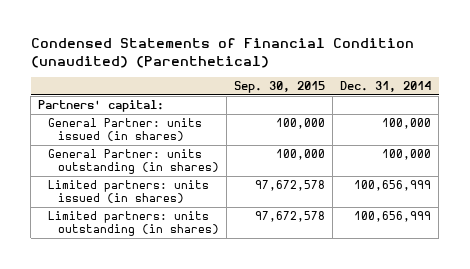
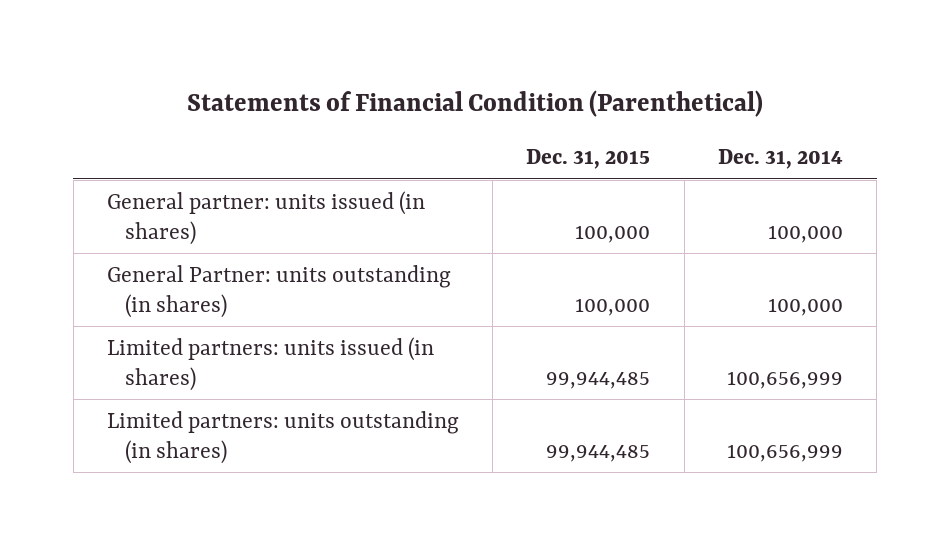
[30,38,414,68] Condensed Statements of Financial Condition (unaudited) (Parenthetical) -> [186,90,763,118] Statements of Financial Condition (Parenthetical)
[234,80,326,93] Sep. 30, 2015 -> none
none -> [526,149,651,170] Dec. 31, 2015
[38,100,165,113] Partners' capital: -> none
[48,118,203,142] General Partner: units issued (in shares) -> [106,190,425,245] General partner: units issued (in shares)

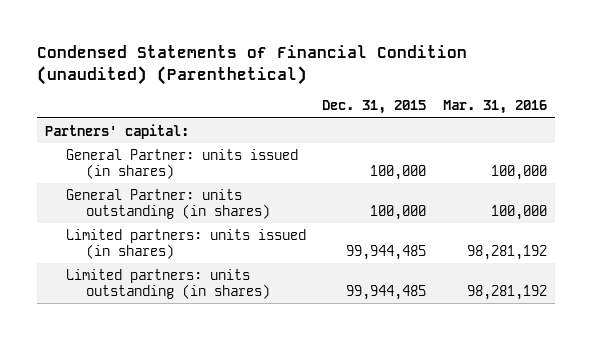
[186,90,763,118] Statements of Financial Condition (Parenthetical) -> [36,45,467,85] Condensed Statements of Financial Condition (unaudited) (Parenthetical)
[717,149,843,170] Dec. 31, 2014 -> none
none -> [442,100,547,115] Mar. 31, 2016
none -> [44,123,189,139] Partners' capital:
[106,190,425,245] General partner: units issued (in shares) -> [65,148,298,180] General Partner: units issued (in shares)

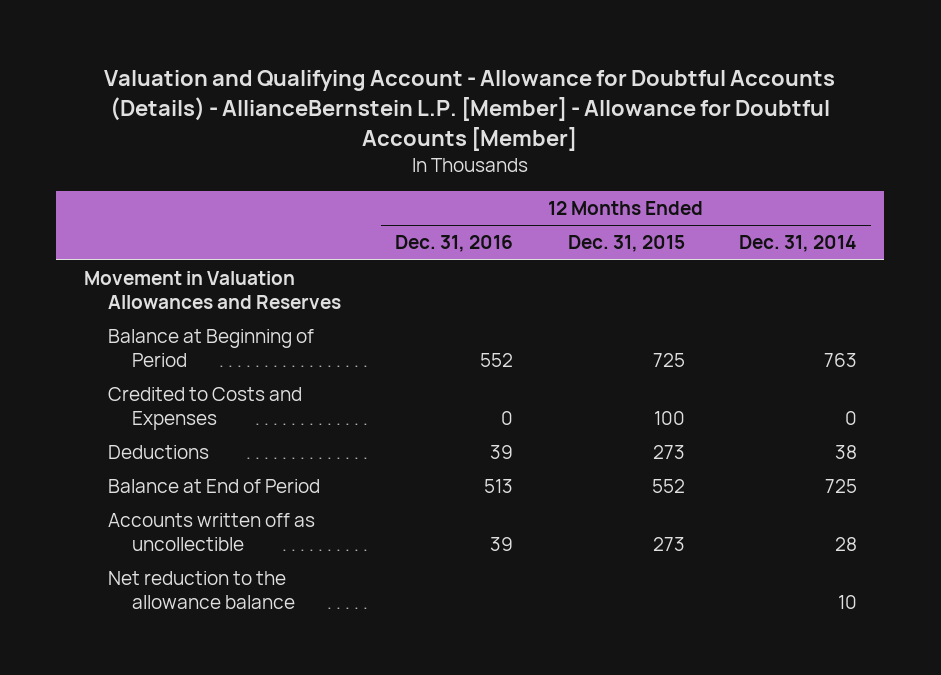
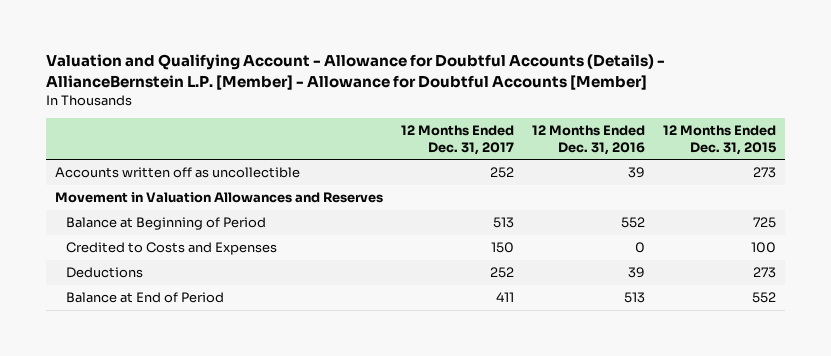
[739,235,858,253] Dec. 31, 2014 -> none
none -> [401,125,515,155] 12 Months Ended Dec. 31, 2017
[107,513,315,551] Accounts written off as uncollectible -> [54,167,300,179] Accounts written off as uncollectible
[107,571,295,609] Net reduction to the allowance balance -> none

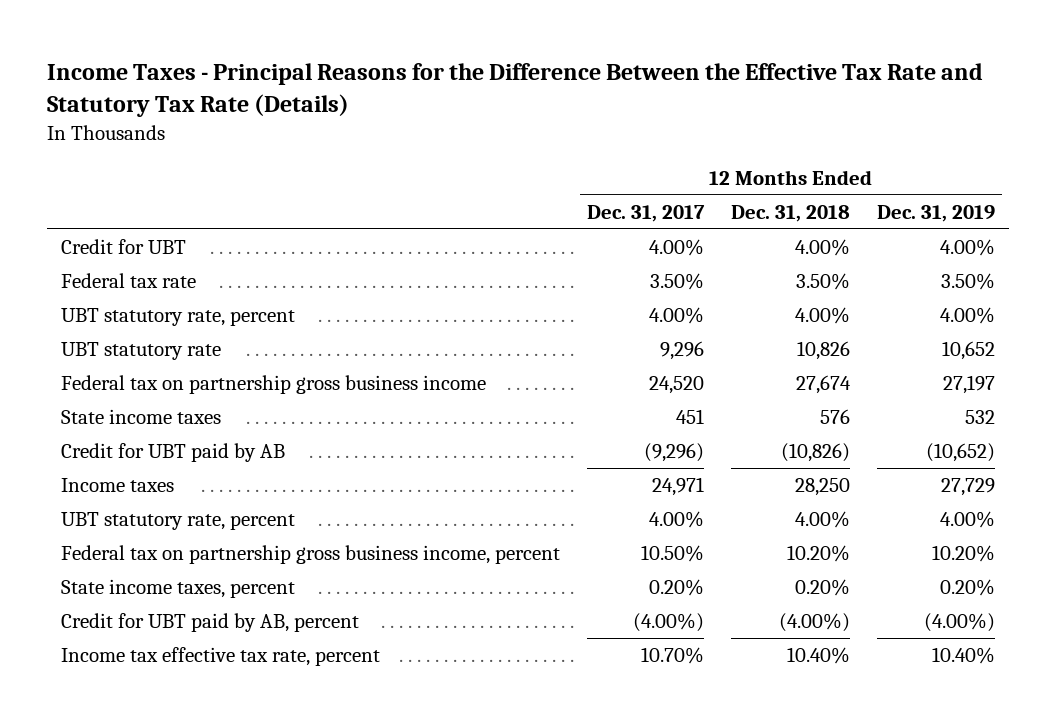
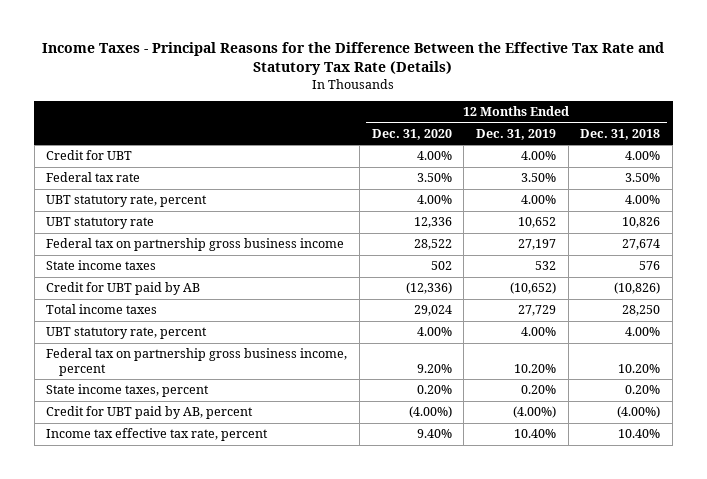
[587,204,706,222] Dec. 31, 2017 -> none
none -> [371,129,452,141] Dec. 31, 2020
[60,478,174,493] Income taxes -> [46,304,158,315] Total income taxes

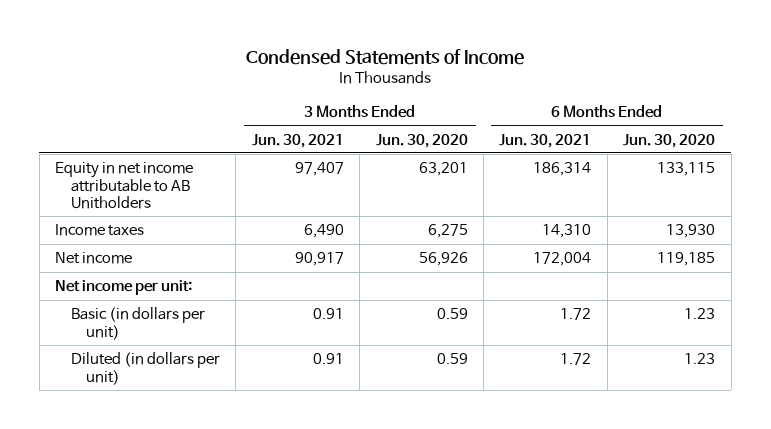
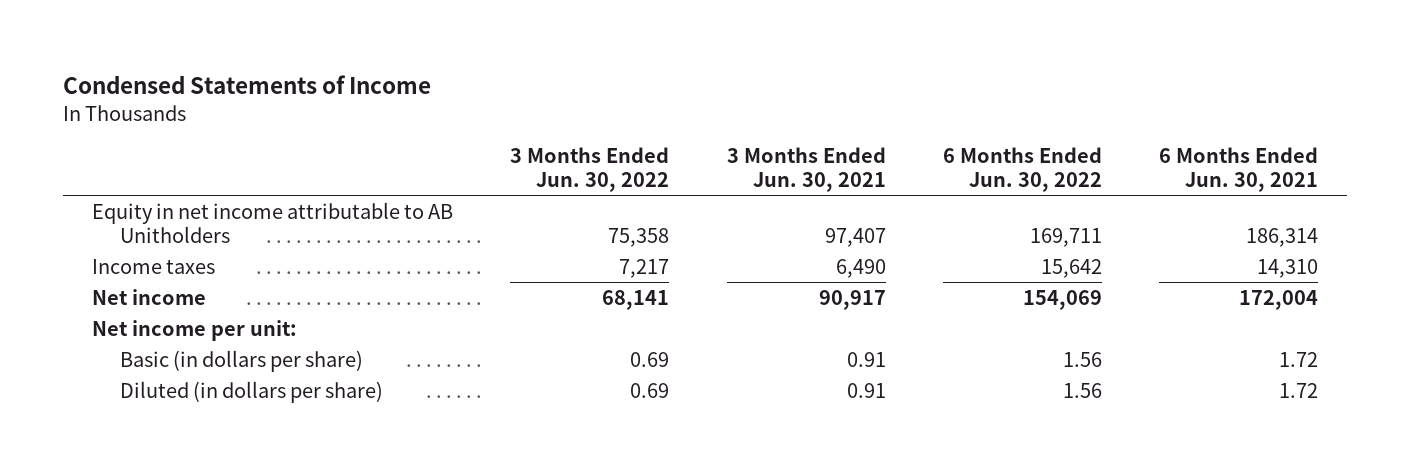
[375,133,468,148] Jun. 30, 2020 -> none
[623,133,716,148] Jun. 30, 2020 -> none
none -> [510,147,670,192] 3 Months Ended Jun. 30, 2022
none -> [942,147,1102,192] 6 Months Ended Jun. 30, 2022
[70,307,205,340] Basic (in dollars per unit) -> [120,349,364,372] Basic (in dollars per share)
[70,352,220,385] Diluted (in dollars per unit) -> [120,380,384,403] Diluted (in dollars per share)

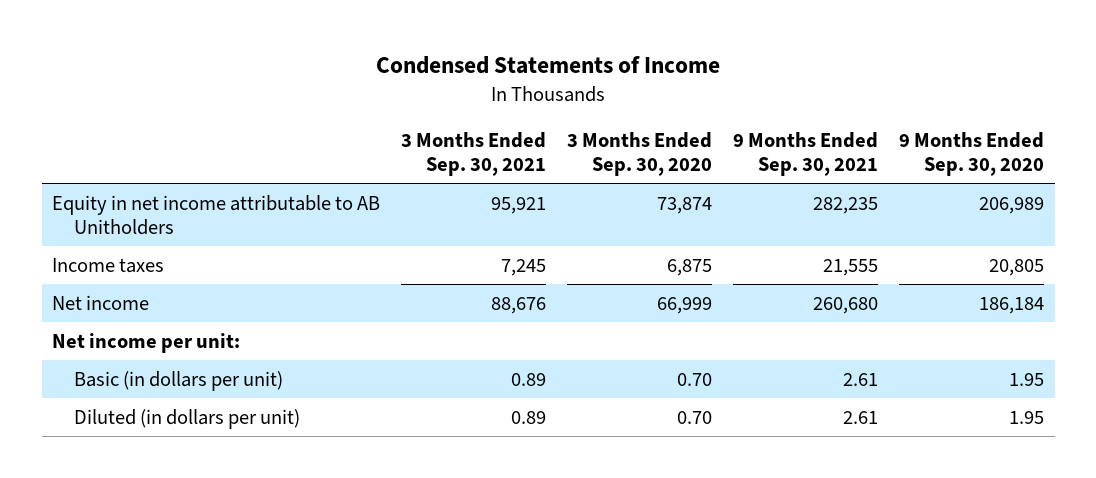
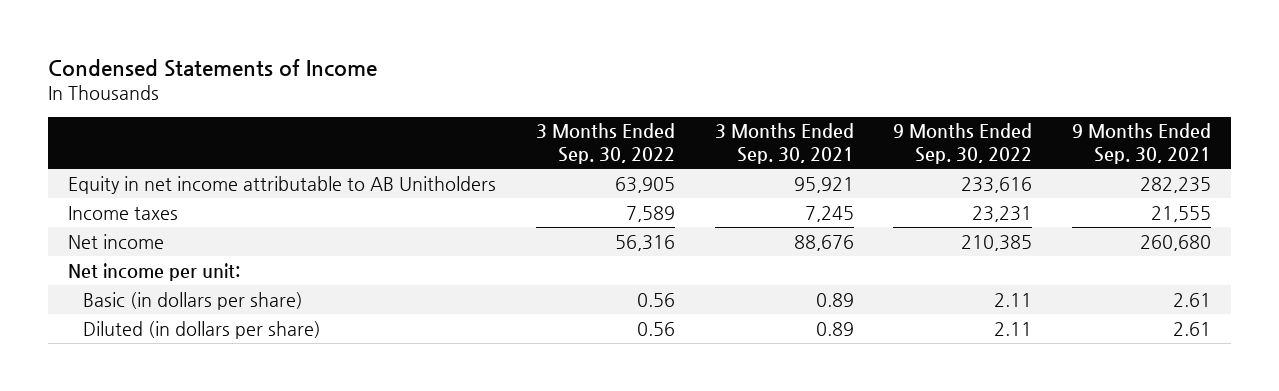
[567,131,713,177] 3 Months Ended Sep. 30, 2020 -> none
[899,131,1045,177] 9 Months Ended Sep. 30, 2020 -> none
none -> [535,123,675,164] 3 Months Ended Sep. 30, 2022
none -> [893,123,1033,164] 9 Months Ended Sep. 30, 2022
[73,370,283,391] Basic (in dollars per unit) -> [82,291,303,310] Basic (in dollars per share)
[73,408,300,429] Diluted (in dollars per unit) -> [82,320,321,339] Diluted (in dollars per share)

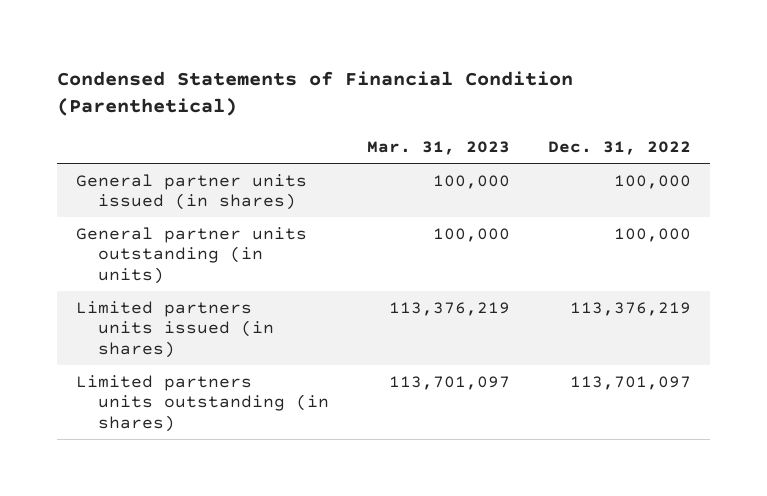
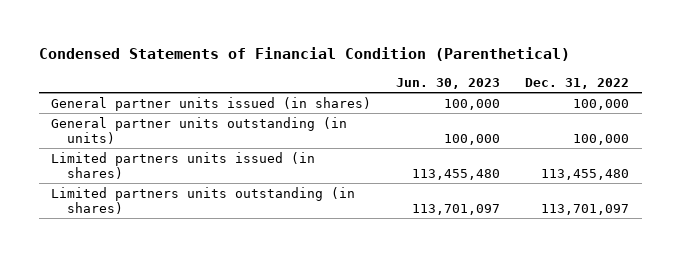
[367,140,511,155] Mar. 31, 2023 -> none
none -> [396,78,501,90] Jun. 30, 2023
[569,301,691,316] 113,376,219 -> [541,169,630,181] 113,455,480

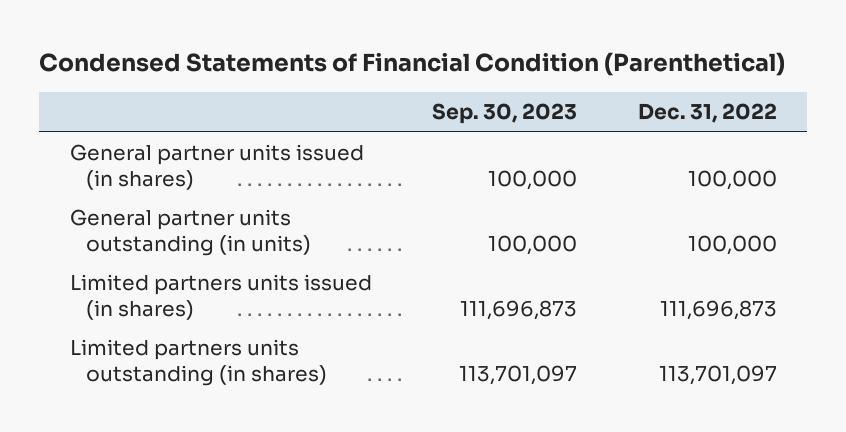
[396,78,501,90] Jun. 30, 2023 -> none
none -> [432,103,578,125] Sep. 30, 2023
[541,169,630,181] 113,455,480 -> [659,299,777,320] 111,696,873

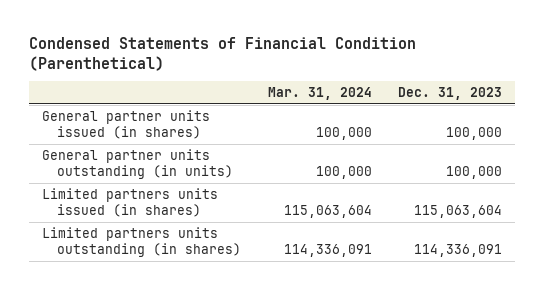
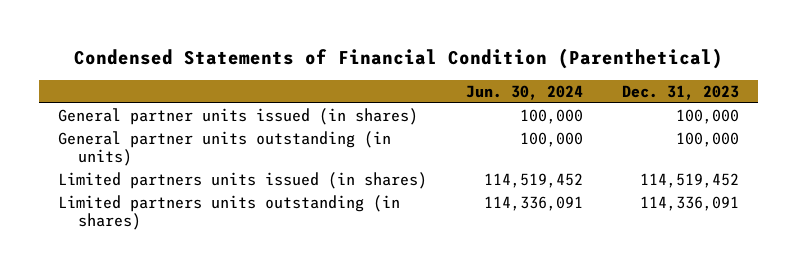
[267,87,372,101] Mar. 31, 2024 -> none
none -> [466,84,584,100] Jun. 30, 2024
[414,205,503,219] 115,063,604 -> [639,172,739,188] 114,519,452

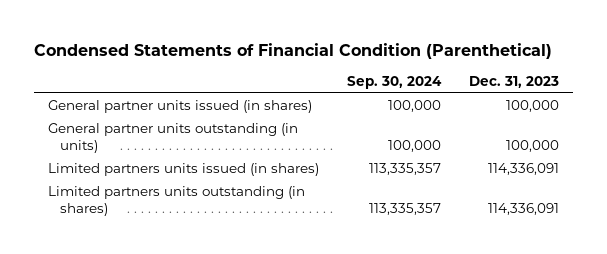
[466,84,584,100] Jun. 30, 2024 -> none
none -> [347,76,443,90] Sep. 30, 2024
[639,172,739,188] 114,519,452 -> [488,163,560,176] 114,336,091

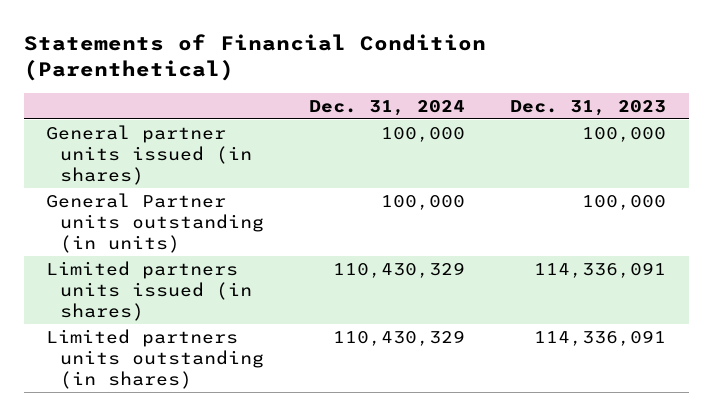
[34,42,553,59] Condensed Statements of Financial Condition (Parenthetical) -> [23,33,486,82] Statements of Financial Condition (Parenthetical)
[347,76,443,90] Sep. 30, 2024 -> none
none -> [309,99,466,116] Dec. 31, 2024
[48,123,299,154] General partner units outstanding (in units) -> [46,192,265,254] General Partner units outstanding (in units)

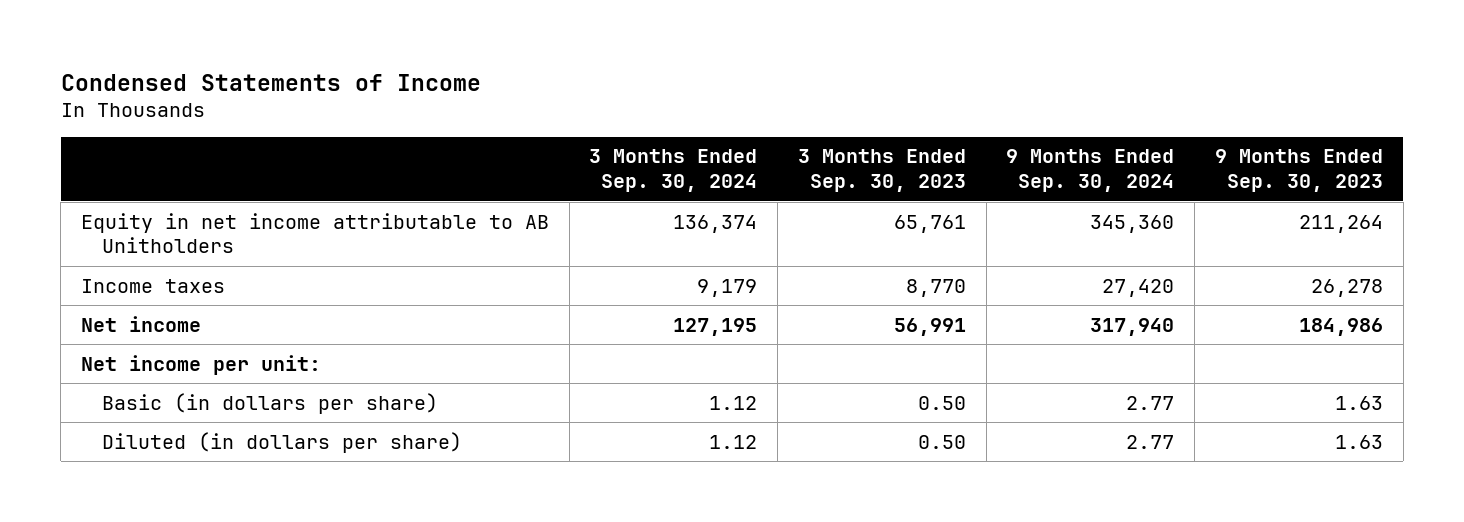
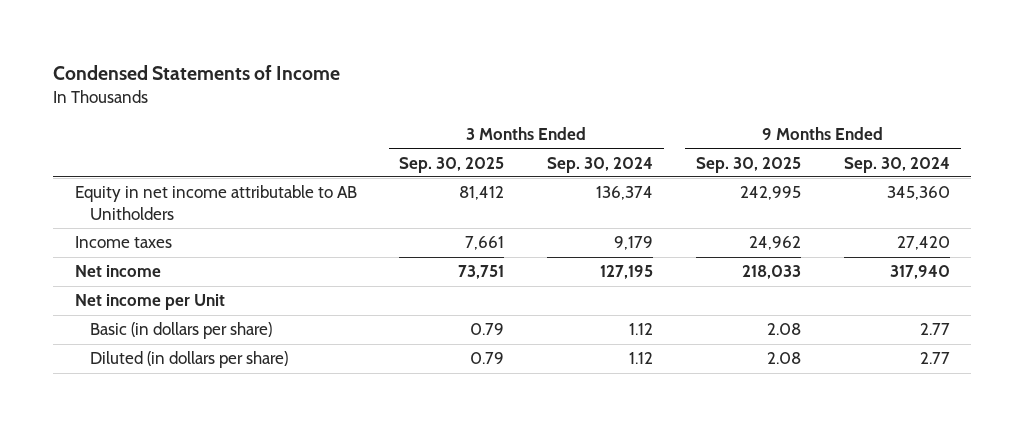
[797,149,966,193] 3 Months Ended Sep. 30, 2023 -> none
[1214,149,1383,193] 9 Months Ended Sep. 30, 2023 -> none
none -> [399,156,505,173] Sep. 30, 2025
none -> [696,156,802,173] Sep. 30, 2025
[81,354,322,375] Net income per unit: -> [74,294,225,311] Net income per Unit

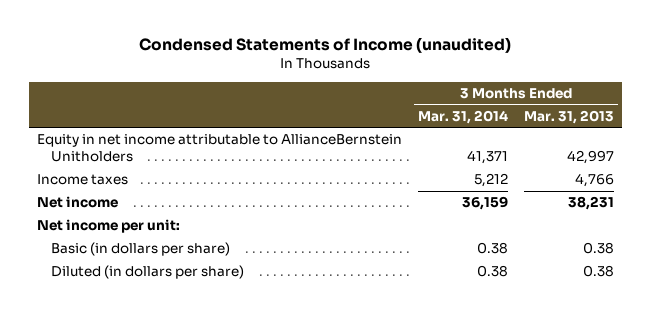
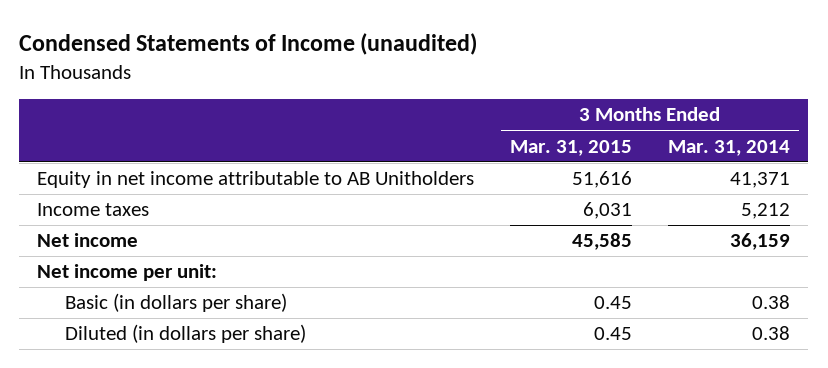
[523,109,614,124] Mar. 31, 2013 -> none
none -> [510,139,633,156] Mar. 31, 2015
[36,134,402,163] Equity in net income attributable to AllianceBernstein Unitholders -> [37,171,475,189] Equity in net income attributable to AB Unitholders

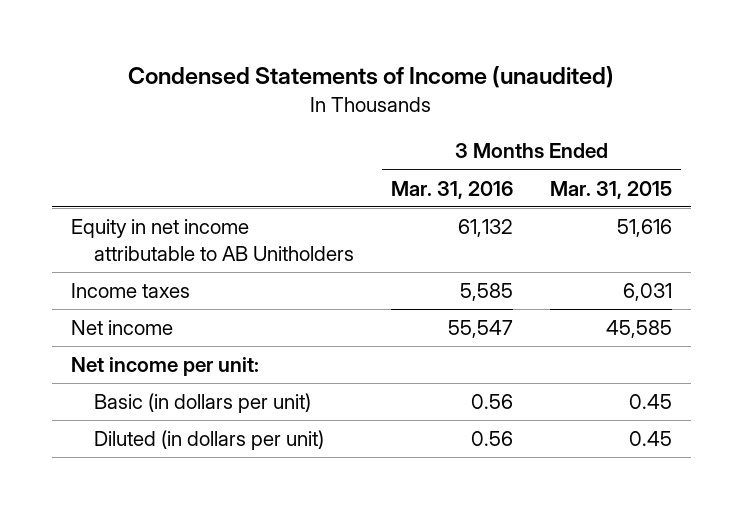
[668,139,791,156] Mar. 31, 2014 -> none
none -> [391,180,514,199] Mar. 31, 2016
[65,293,288,313] Basic (in dollars per share) -> [93,393,311,414] Basic (in dollars per unit)
[65,324,307,344] Diluted (in dollars per share) -> [93,430,324,451] Diluted (in dollars per unit)

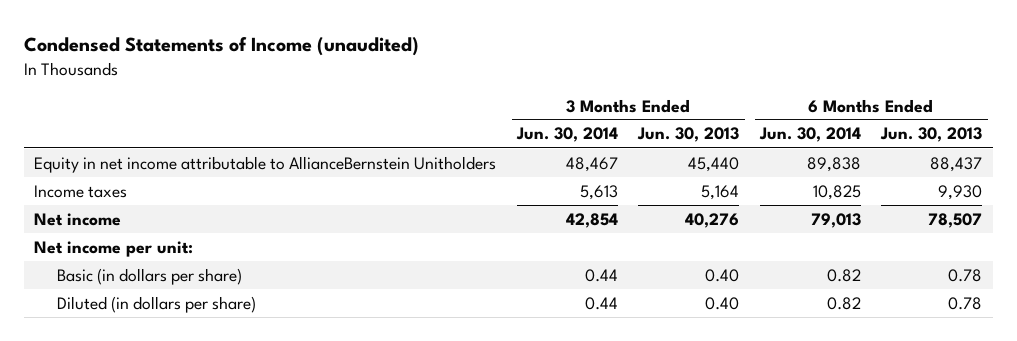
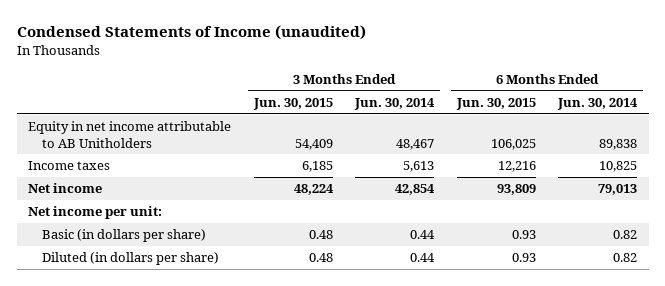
[637,127,740,143] Jun. 30, 2013 -> none
[880,127,983,143] Jun. 30, 2013 -> none
none -> [252,97,333,110] Jun. 30, 2015
none -> [455,97,536,110] Jun. 30, 2015
[34,155,497,173] Equity in net income attributable to AllianceBernstein Unitholders -> [27,121,231,148] Equity in net income attributable to AB Unitholders

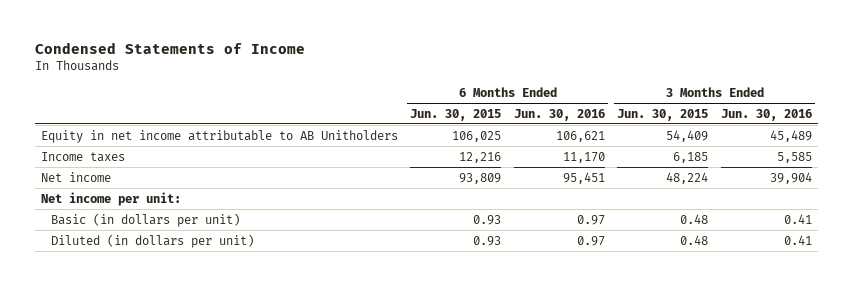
[16,24,366,40] Condensed Statements of Income (unaudited) -> [34,41,305,54] Condensed Statements of Income
[354,97,436,110] Jun. 30, 2014 -> none
[557,97,639,110] Jun. 30, 2014 -> none
none -> [513,108,605,121] Jun. 30, 2016
none -> [720,108,812,121] Jun. 30, 2016
[42,229,207,243] Basic (in dollars per share) -> [50,212,240,227] Basic (in dollars per unit)
[42,252,220,266] Diluted (in dollars per share) -> [50,233,254,248] Diluted (in dollars per unit)

